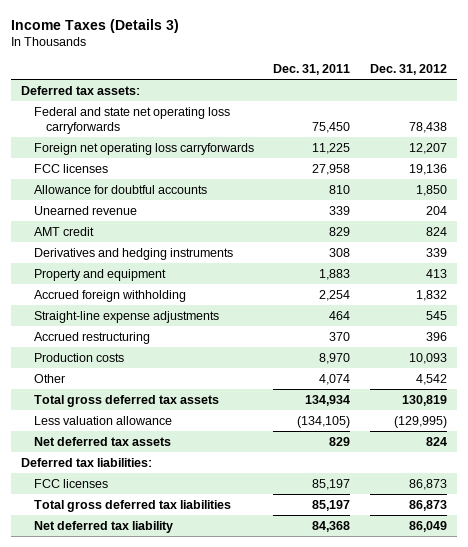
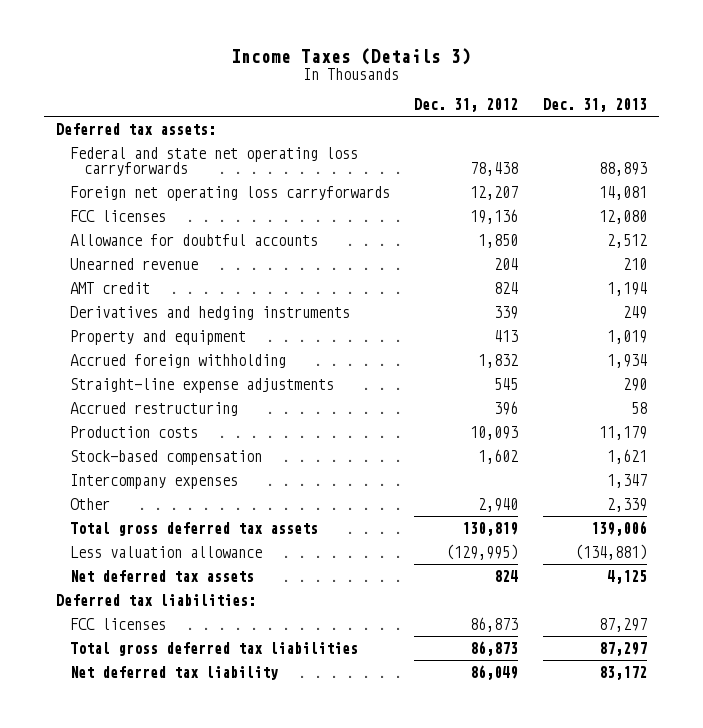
[273,64,351,76] Dec. 31, 2011 -> none
none -> [542,98,647,113] Dec. 31, 2013
none -> [70,449,263,465] Stock-based compensation
none -> [70,473,239,489] Intercompany expenses
[416,373,448,385] 4,542 -> [478,497,519,512] 2,940

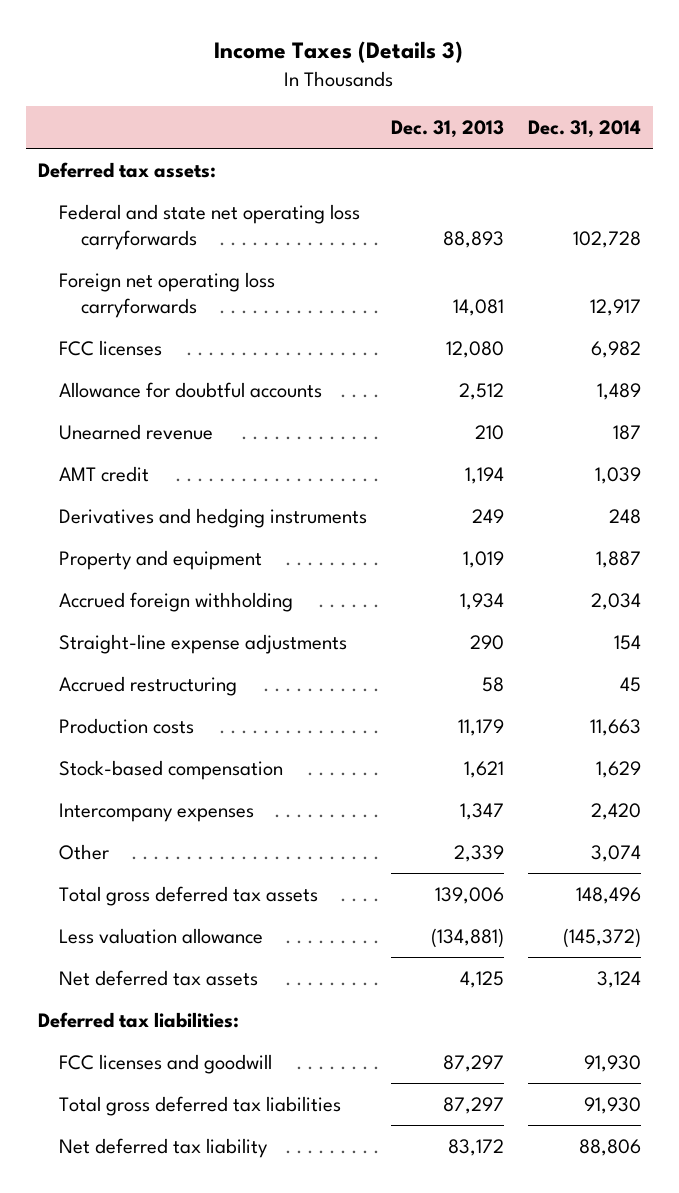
[414,98,519,113] Dec. 31, 2012 -> none
none -> [527,120,641,139] Dec. 31, 2014
[70,617,167,630] FCC licenses -> [59,1053,273,1074] FCC licenses and goodwill

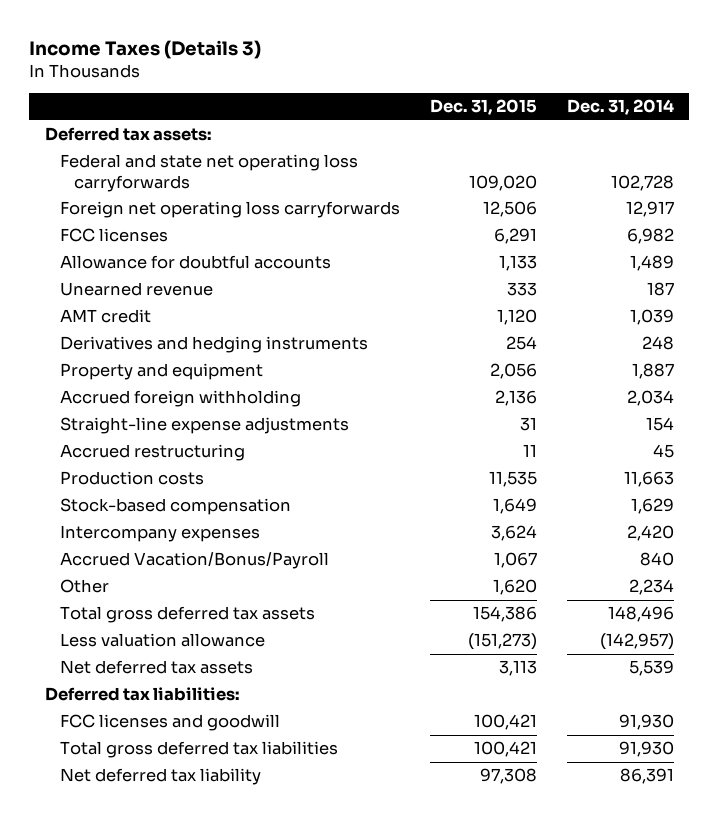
[391,120,505,139] Dec. 31, 2013 -> none
none -> [429,99,537,116] Dec. 31, 2015
none -> [59,552,329,570] Accrued Vacation/Bonus/Payroll
[590,844,641,862] 3,074 -> [628,579,674,596] 2,234
[562,927,641,948] (145,372) -> [599,633,674,651] (142,957)
[596,970,641,988] 3,124 -> [628,660,674,677] 5,539
[578,1138,641,1156] 88,806 -> [619,768,674,785] 86,391

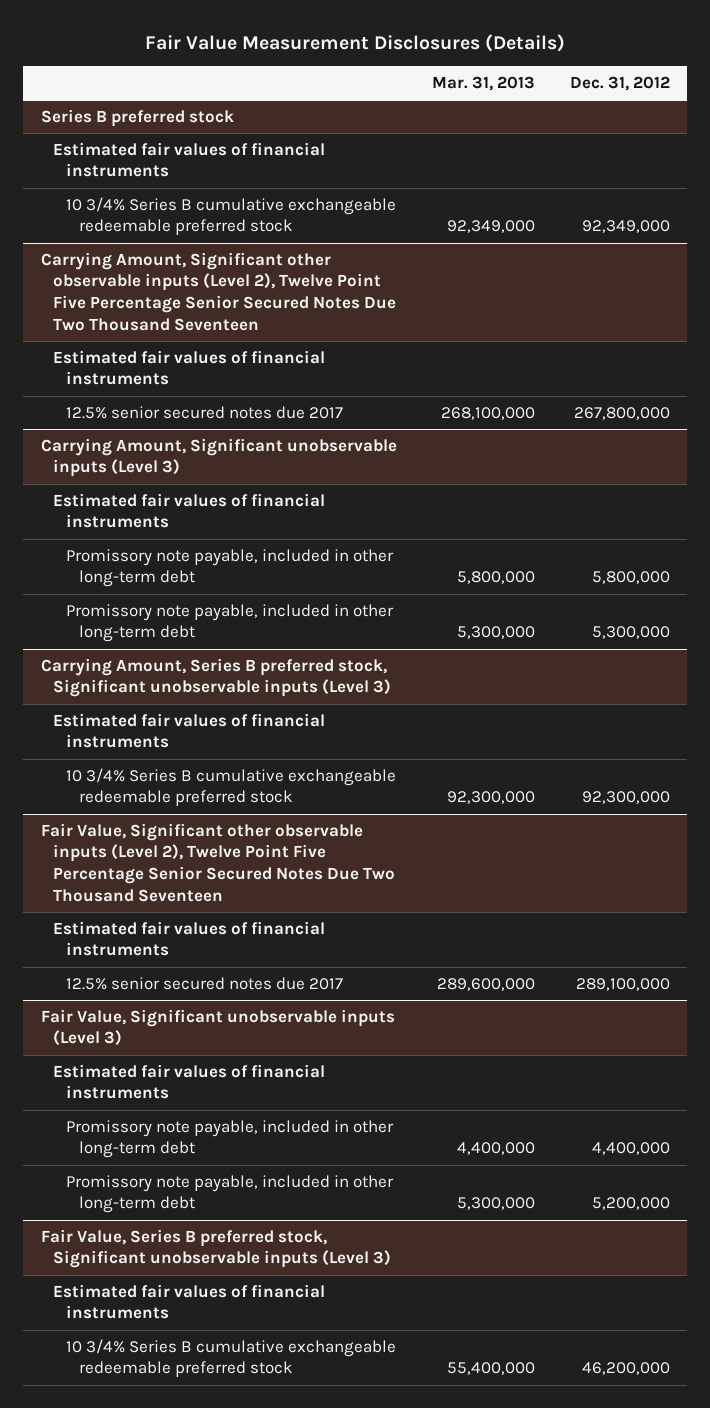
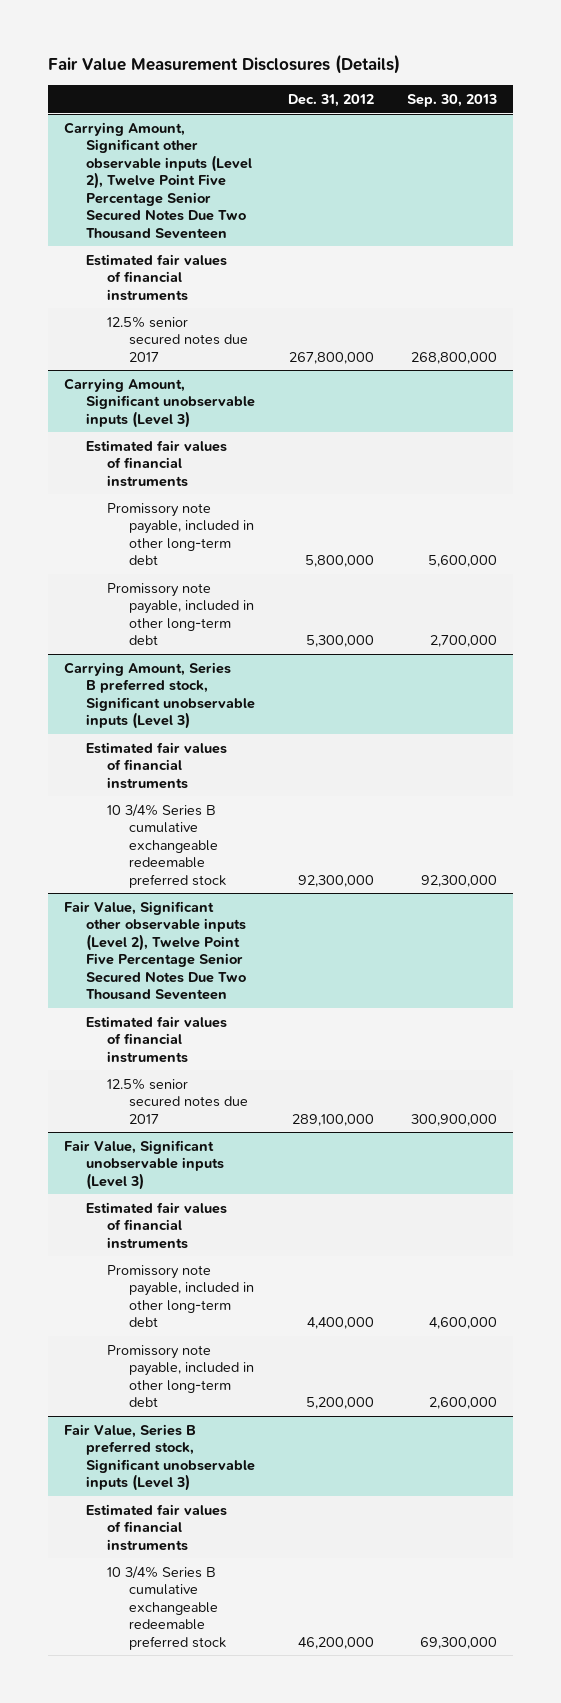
[431,75,535,91] Mar. 31, 2013 -> none
none -> [406,93,497,107] Sep. 30, 2013
[40,108,234,127] Series B preferred stock -> none
[53,141,326,178] Estimated fair values of financial instruments -> none
[66,196,397,236] 10 3/4% Series B cumulative exchangeable redeemable preferred stock -> none

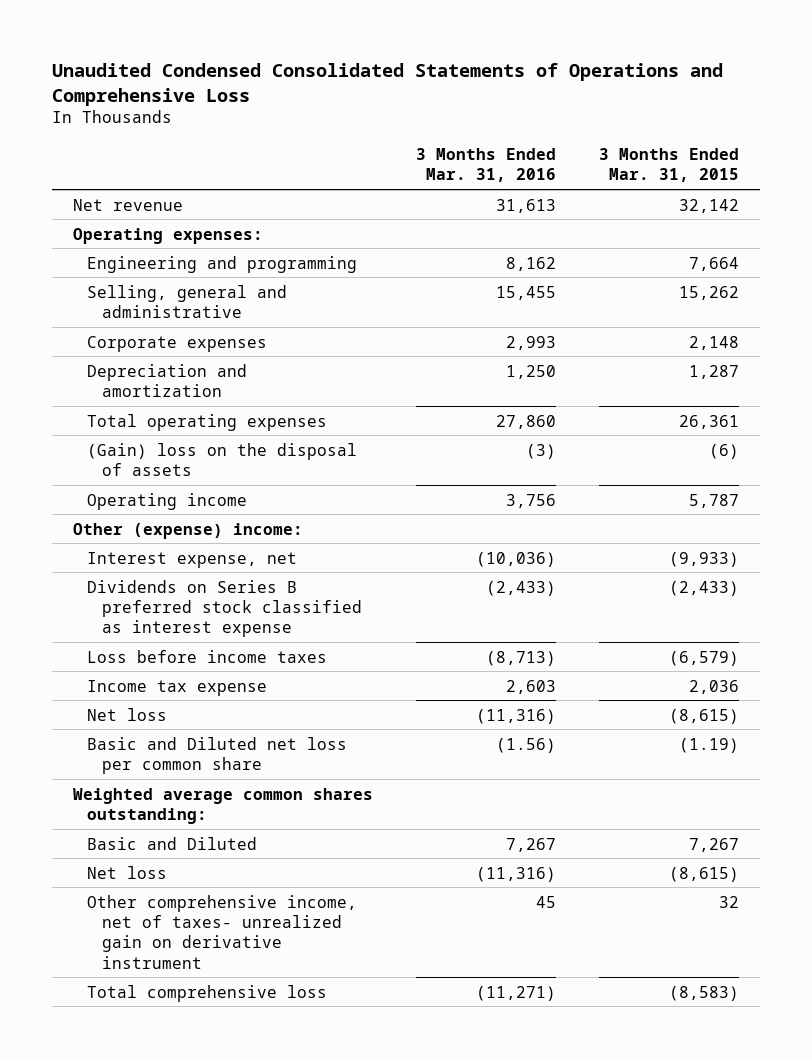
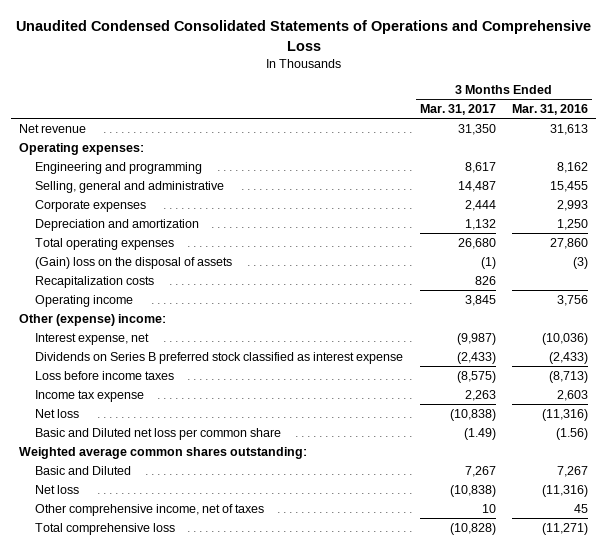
[598,148,739,183] 3 Months Ended Mar. 31, 2015 -> none
none -> [419,104,496,116] Mar. 31, 2017
none -> [35,275,155,288] Recapitalization costs
[87,894,358,969] Other comprehensive income, net of taxes- unrealized gain on derivative instrument -> [35,503,265,516] Other comprehensive income, net of taxes

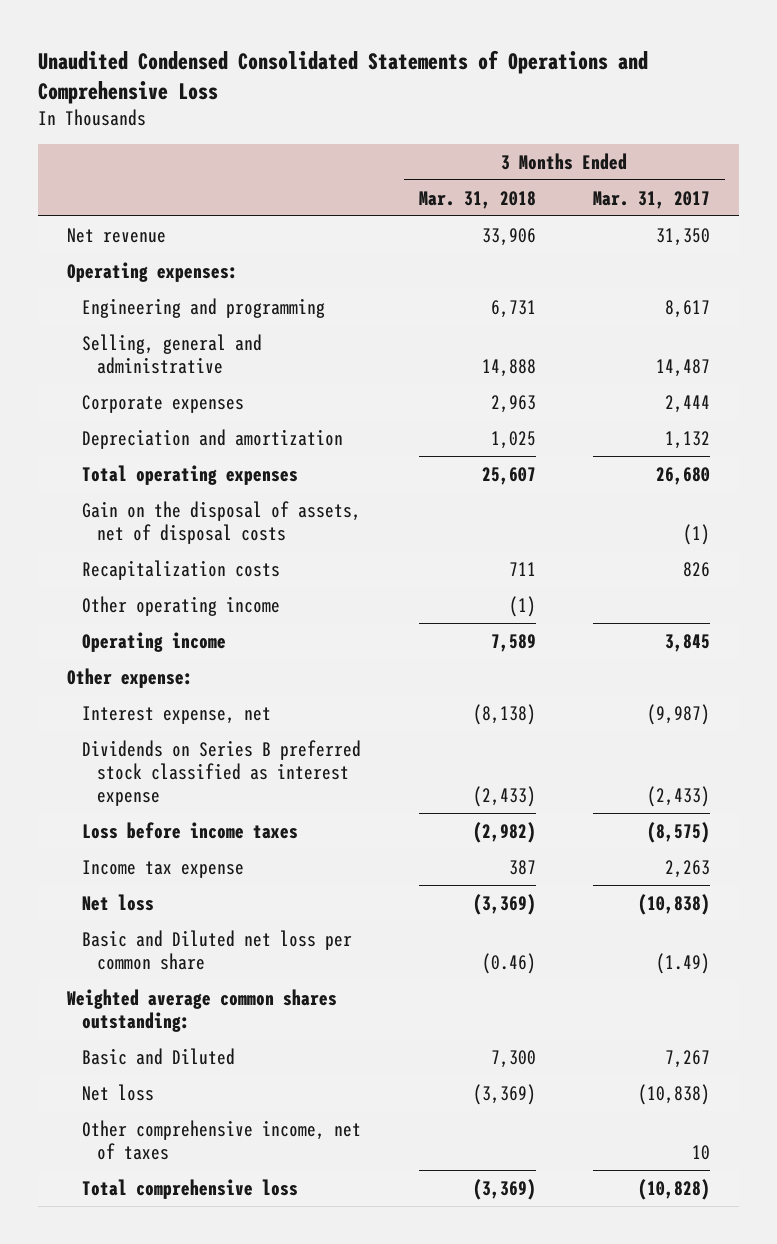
[511,104,588,116] Mar. 31, 2016 -> none
none -> [418,190,536,209] Mar. 31, 2018
[35,256,233,269] (Gain) loss on the disposal of assets -> [82,500,362,544] Gain on the disposal of assets, net of disposal costs
none -> [82,595,281,616] Other operating income
[19,313,167,326] Other (expense) income: -> [67,667,194,688] Other expense:

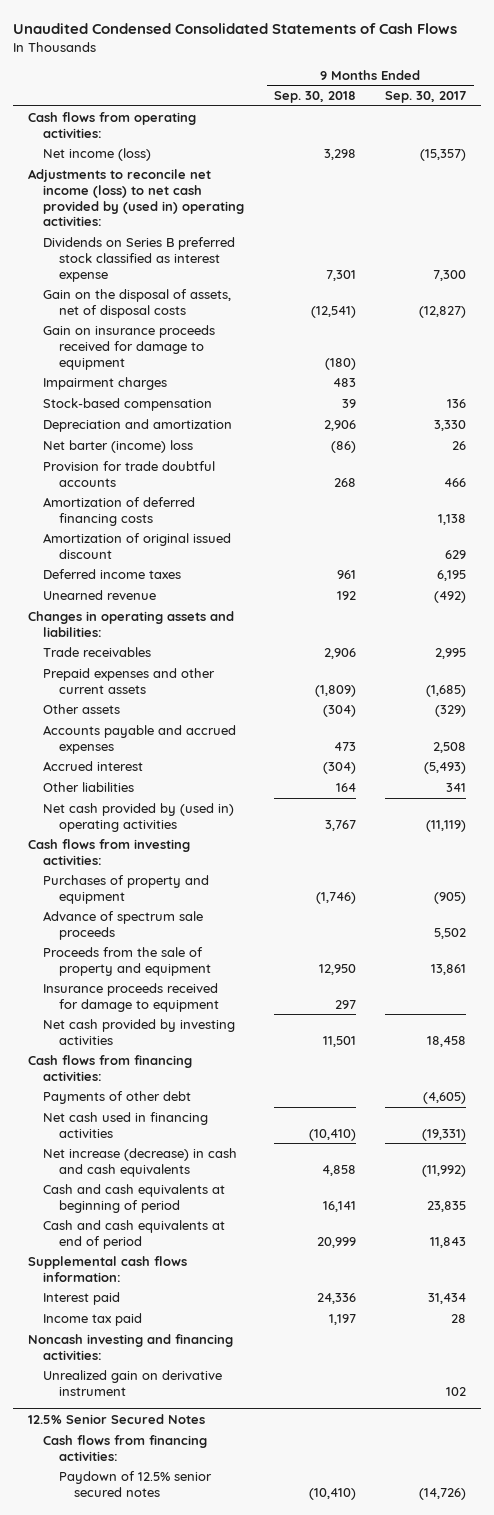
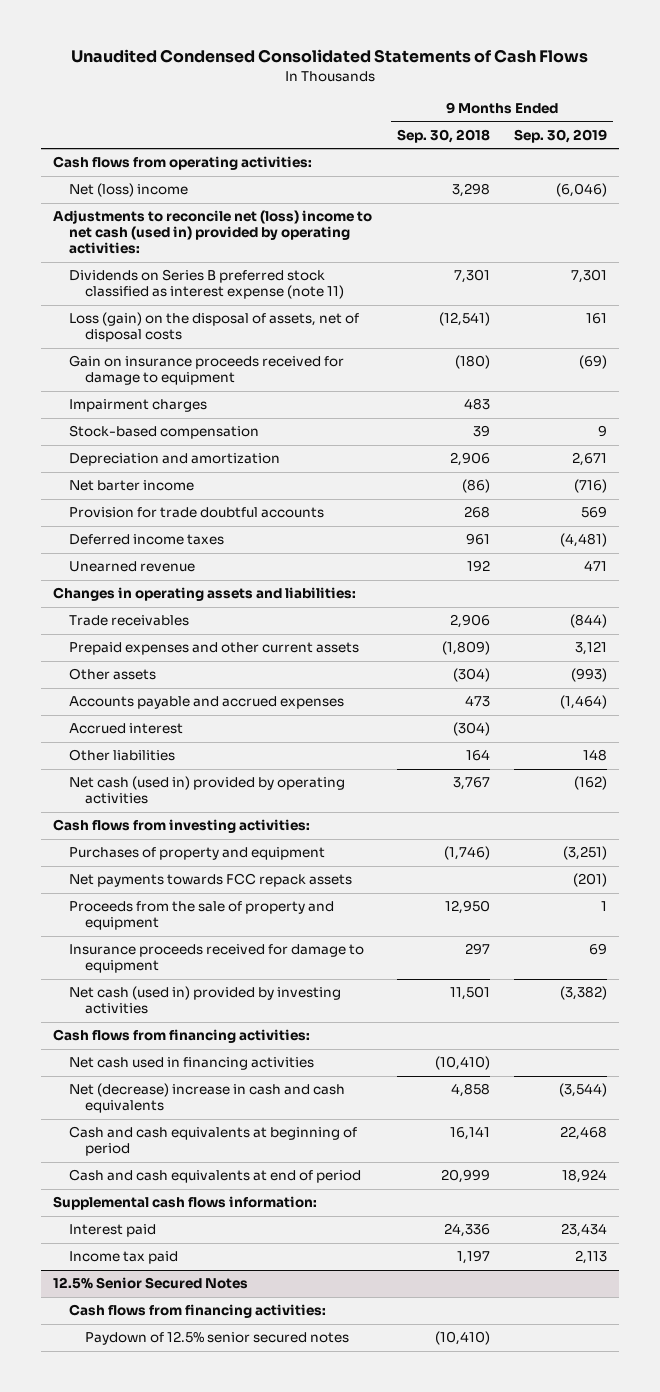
[385,91,467,104] Sep. 30, 2017 -> none
none -> [514,128,608,143] Sep. 30, 2019
[43,147,152,161] Net income (loss) -> [68,183,188,198] Net (loss) income
[27,168,245,227] Adjustments to reconcile net income (loss) to net cash provided by (used in) operating activities: -> [53,210,373,255] Adjustments to reconcile net (loss) income to net cash (used in) provided by operating activities:
[43,236,236,282] Dividends on Series B preferred stock classified as interest expense -> [68,269,344,300] Dividends on Series B preferred stock classified as interest expense (note 11)
[43,288,232,318] Gain on the disposal of assets, net of disposal costs -> [68,312,359,343] Loss (gain) on the disposal of assets, net of disposal costs
[43,439,194,453] Net barter (income) loss -> [68,480,194,492] Net barter income
[43,496,196,526] Amortization of deferred financing costs -> none
[43,532,232,559] Amortization of original issued discount -> none
[43,802,235,832] Net cash provided by (used in) operating activities -> [68,776,345,805] Net cash (used in) provided by operating activities
[43,910,204,940] Advance of spectrum sale proceeds -> none
none -> [68,873,352,888] Net payments towards FCC repack assets
[43,1018,236,1045] Net cash provided by investing activities -> [68,986,341,1015] Net cash (used in) provided by investing activities
[43,1090,192,1104] Payments of other debt -> none
[43,1147,238,1177] Net increase (decrease) in cash and cash equivalents -> [68,1083,345,1114] Net (decrease) increase in cash and cash equivalents
[27,1333,233,1360] Noncash investing and financing activities: -> none
[43,1369,223,1396] Unrealized gain on derivative instrument -> none

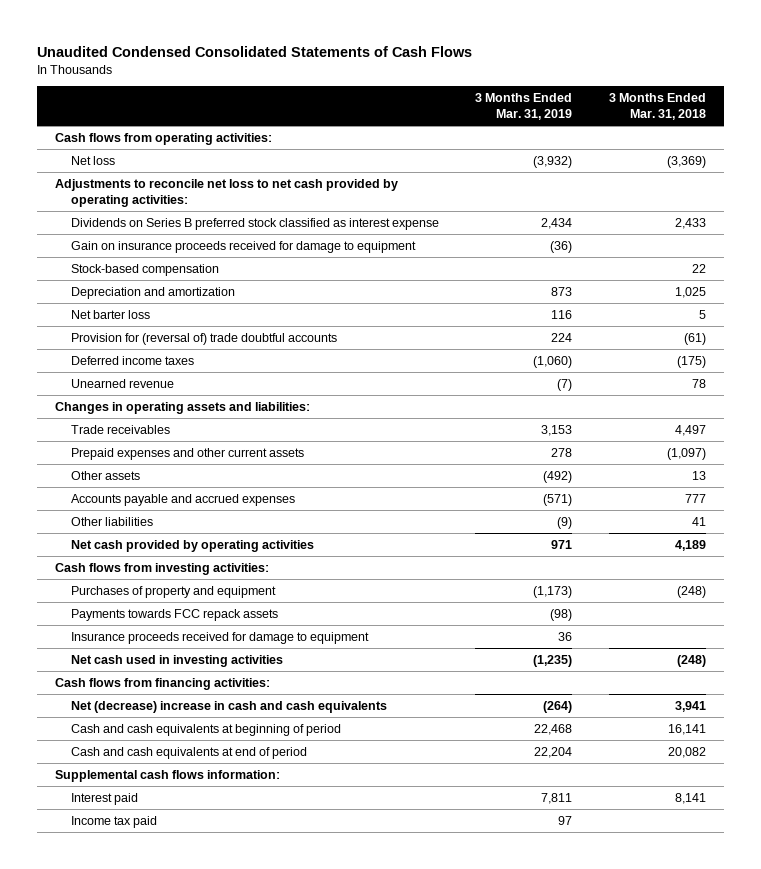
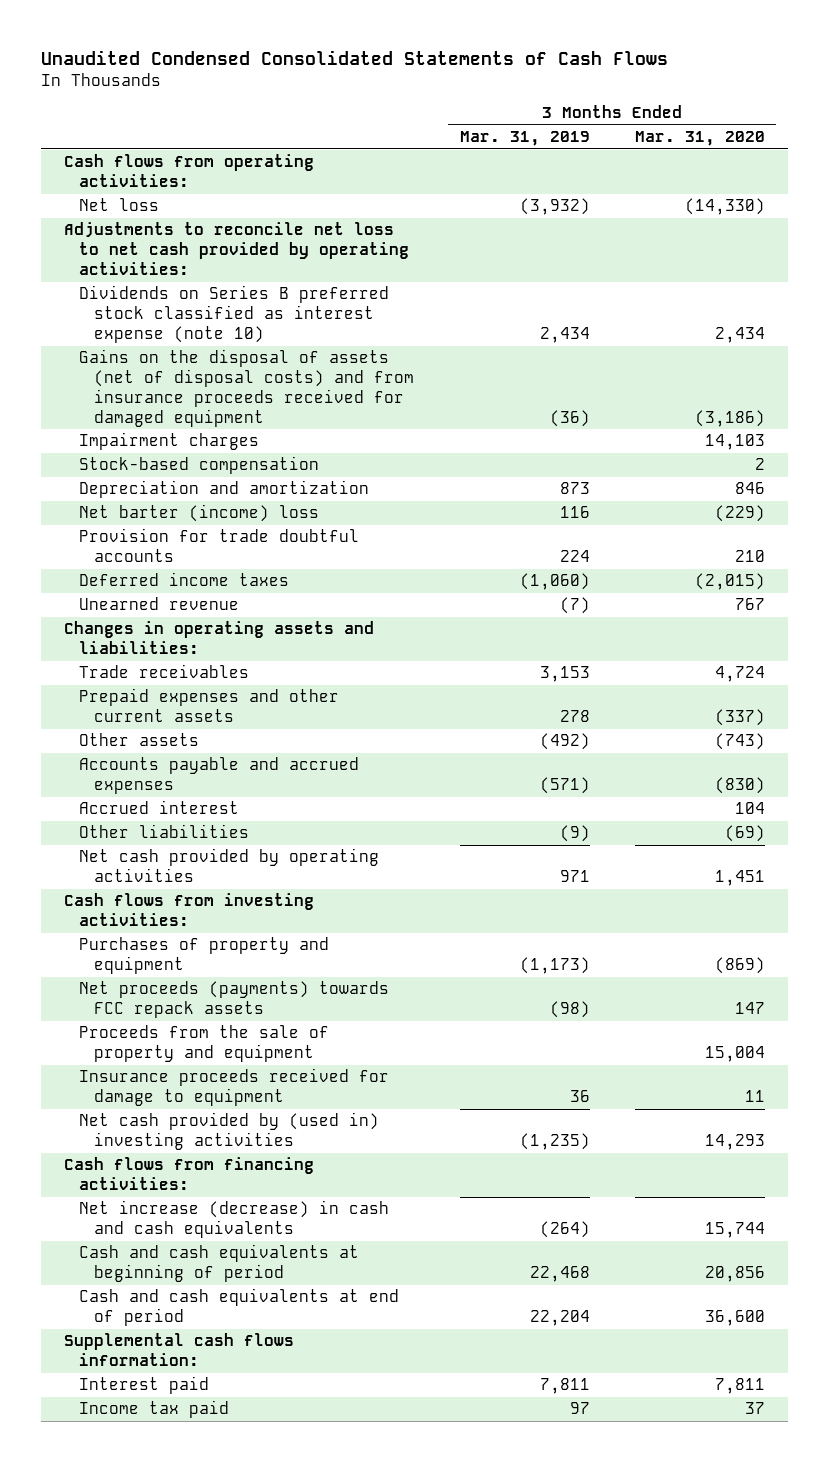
[608,92,706,120] 3 Months Ended Mar. 31, 2018 -> none
none -> [634,131,765,147] Mar. 31, 2020
[71,240,417,253] Gain on insurance proceeds received for damage to equipment -> none
[71,217,440,230] Dividends on Series B preferred stock classified as interest expense -> [79,285,390,343] Dividends on Series B preferred stock classified as interest expense (note 10)
none -> [79,349,415,427] Gains on the disposal of assets (net of disposal costs) and from insurance proceeds received for damaged equipment
none -> [79,432,260,451] Impairment charges
[71,309,151,319] Net barter loss -> [79,504,320,523] Net barter (income) loss
[71,332,338,345] Provision for (reversal of) trade doubtful accounts -> [79,528,360,563] Provision for trade doubtful accounts
none -> [79,800,240,815] Accrued interest
[71,608,279,621] Payments towards FCC repack assets -> [79,981,390,1019] Net proceeds (payments) towards FCC repack assets
none -> [79,1025,330,1063] Proceeds from the sale of property and equipment
[71,654,284,667] Net cash used in investing activities -> [79,1112,380,1151] Net cash provided by (used in) investing activities
[71,700,388,713] Net (decrease) increase in cash and cash equivalents -> [79,1200,390,1239] Net increase (decrease) in cash and cash equivalents

